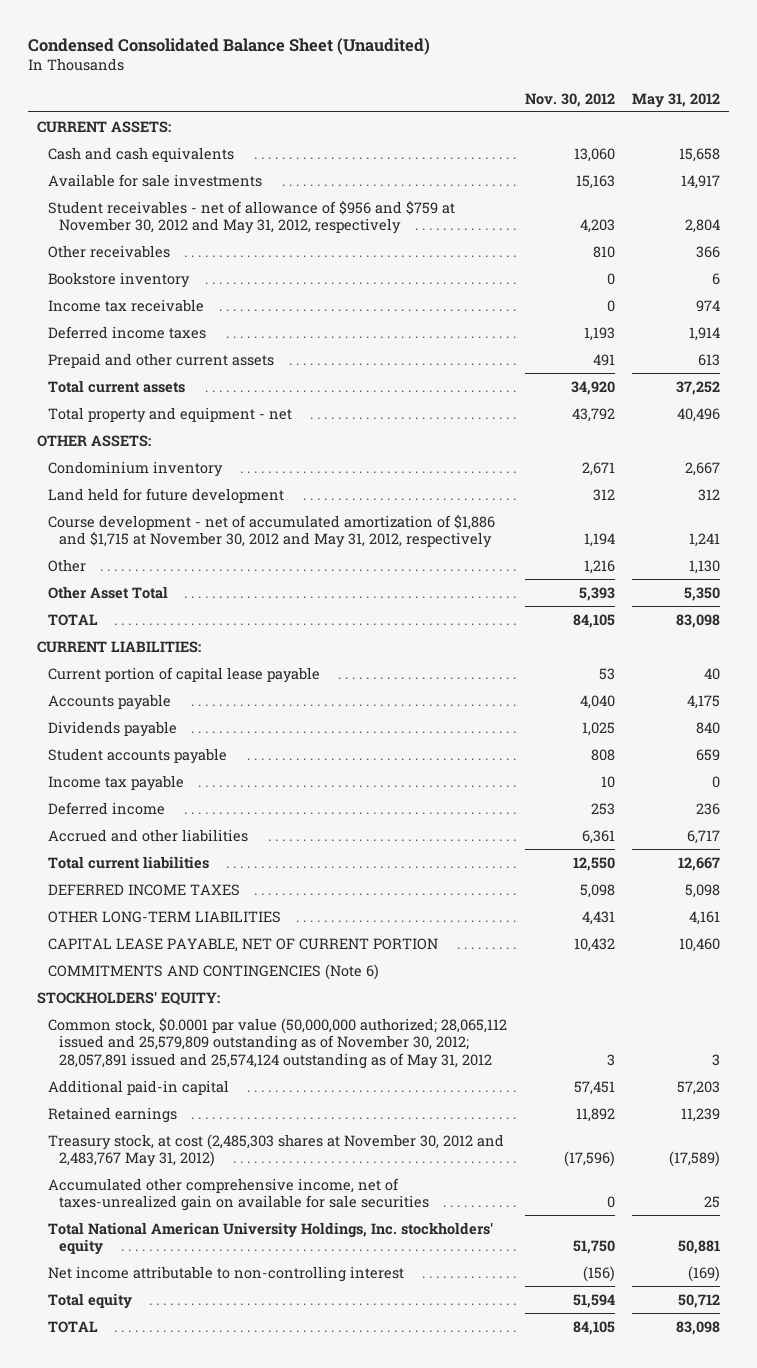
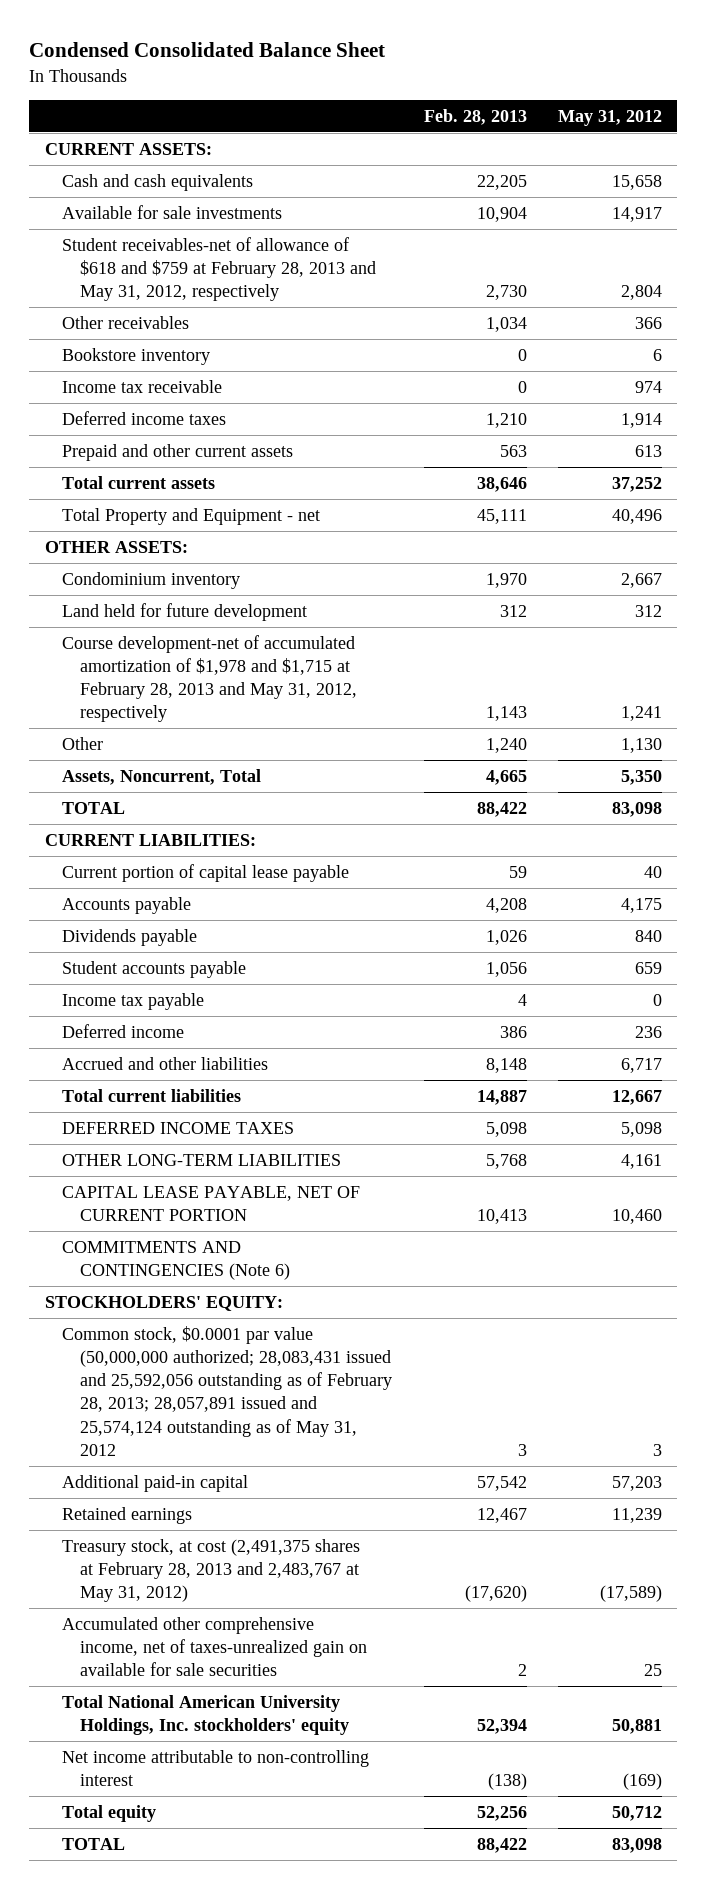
[28,37,431,55] Condensed Consolidated Balance Sheet (Unaudited) -> [28,42,385,58] Condensed Consolidated Balance Sheet
[524,92,615,107] Nov. 30, 2012 -> none
none -> [423,108,527,125] Feb. 28, 2013
[47,200,455,235] Student receivables - net of allowance of $956 and $759 at November 30, 2012 and May 31, 2012, respectively -> [62,236,377,302] Student receivables-net of allowance of $618 and $759 at February 28, 2013 and May 31, 2012, respectively
[47,406,292,423] Total property and equipment - net -> [62,507,321,525] Total Property and Equipment - net
[47,514,495,549] Course development - net of accumulated amortization of $1,886 and $1,715 at November 30, 2012 and May 31, 2012, respectively -> [62,634,358,723] Course development-net of accumulated amortization of $1,978 and $1,715 at February 28, 2013 and May 31, 2012, respectively
[47,585,168,599] Other Asset Total -> [62,768,262,785] Assets, Noncurrent, Total
[47,1017,507,1069] Common stock, $0.0001 par value (50,000,000 authorized; 28,065,112 issued and 25,579,809 outstanding as of November 30, 2012; 28,057,891 issued and 25,574,124 outstanding as of May 31, 2012 -> [62,1325,393,1456] Common stock, $0.0001 par value (50,000,000 authorized; 28,083,431 issued and 25,592,056 outstanding as of February 28, 2013; 28,057,891 issued and 25,574,124 outstanding as of May 31, 2012
[47,1133,504,1168] Treasury stock, at cost (2,485,303 shares at November 30, 2012 and 2,483,767 May 31, 2012) -> [62,1538,361,1603] Treasury stock, at cost (2,491,375 shares at February 28, 2013 and 2,483,767 at May 31, 2012)

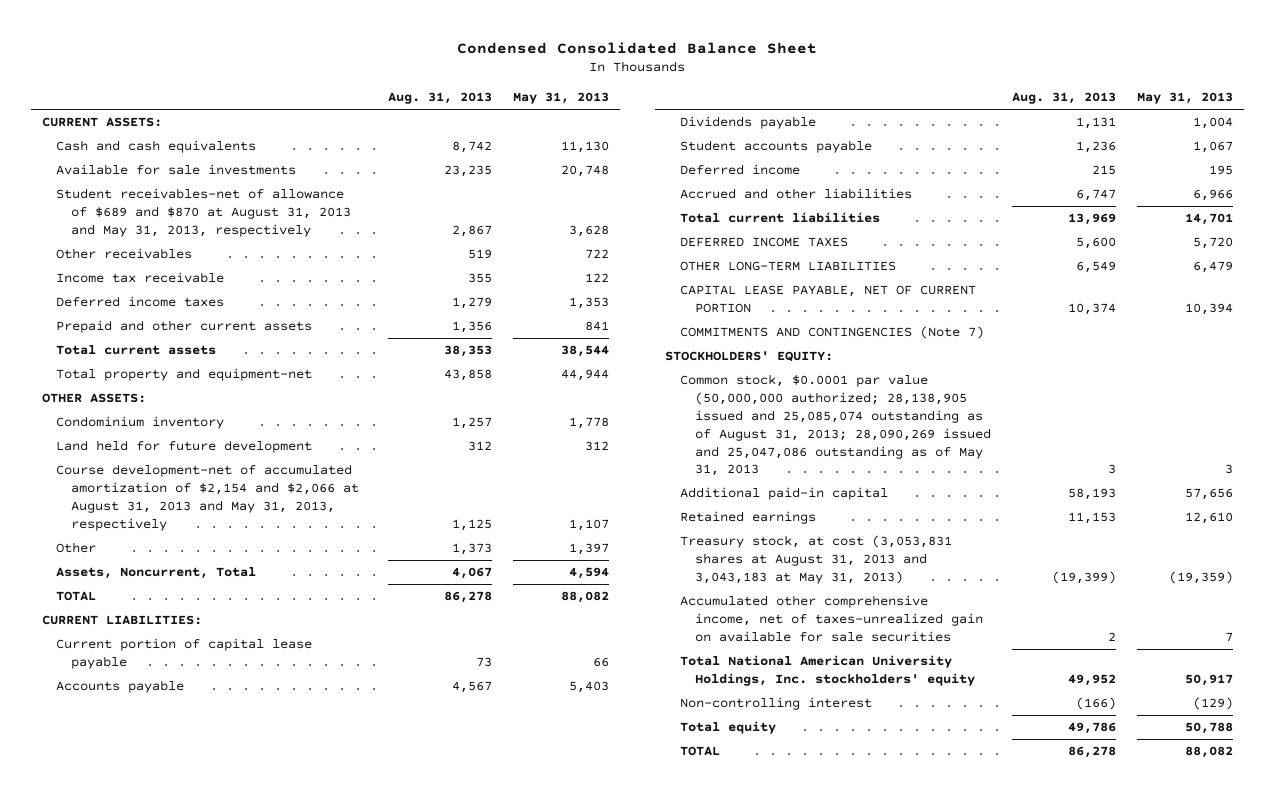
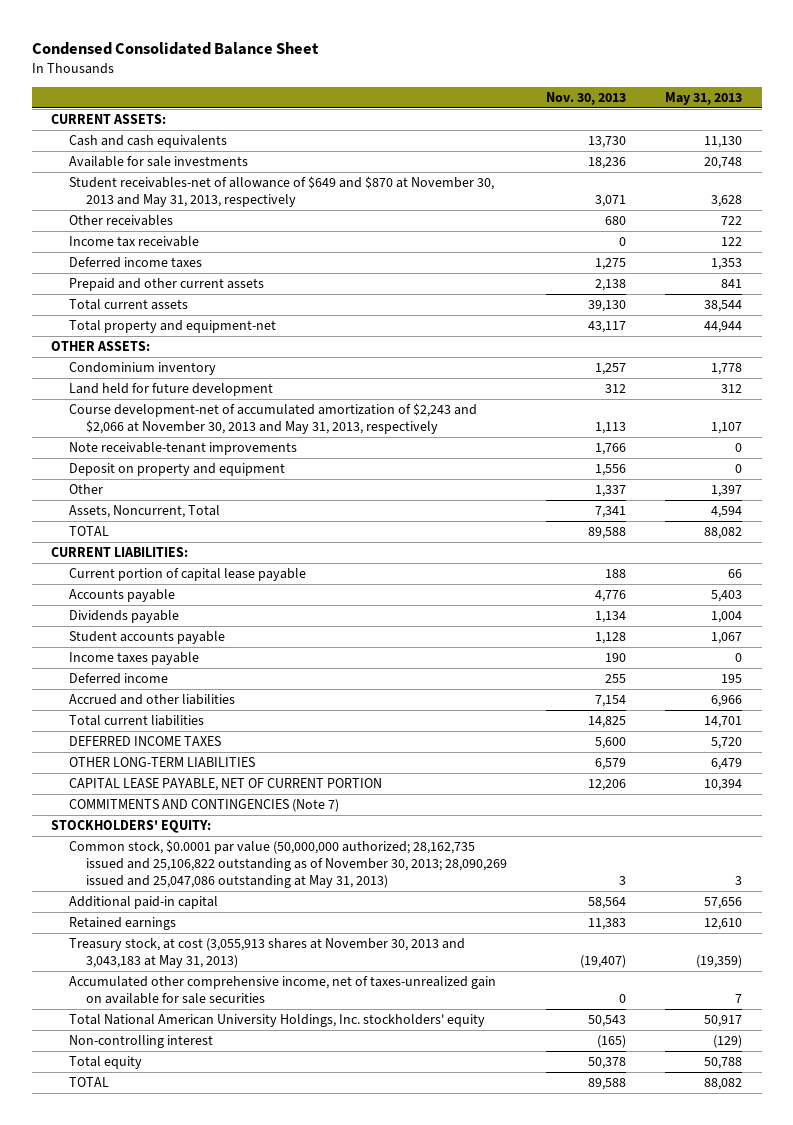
[388,92,493,105] Aug. 31, 2013 -> none
none -> [546,91,627,105] Nov. 30, 2013
[56,188,352,237] Student receivables-net of allowance of $689 and $870 at August 31, 2013 and May 31, 2013, respectively -> [68,176,494,208] Student receivables-net of allowance of $649 and $870 at November 30, 2013 and May 31, 2013, respectively
[56,464,360,531] Course development-net of accumulated amortization of $2,154 and $2,066 at August 31, 2013 and May 31, 2013, respectively -> [68,403,477,435] Course development-net of accumulated amortization of $2,243 and $2,066 at November 30, 2013 and May 31, 2013, respectively
none -> [68,442,297,456] Note receivable-tenant improvements
none -> [68,463,285,477] Deposit on property and equipment
none -> [68,652,199,666] Income taxes payable
[680,374,991,477] Common stock, $0.0001 par value (50,000,000 authorized; 28,138,905 issued and 25,085,074 outstanding as of August 31, 2013; 28,090,269 issued and 25,047,086 outstanding as of May 31, 2013 -> [68,840,507,889] Common stock, $0.0001 par value (50,000,000 authorized; 28,162,735 issued and 25,106,822 outstanding as of November 30, 2013; 28,090,269 issued and 25,047,086 outstanding at May 31, 2013)
[680,535,953,584] Treasury stock, at cost (3,053,831 shares at August 31, 2013 and 3,043,183 at May 31, 2013) -> [68,938,465,969] Treasury stock, at cost (3,055,913 shares at November 30, 2013 and 3,043,183 at May 31, 2013)

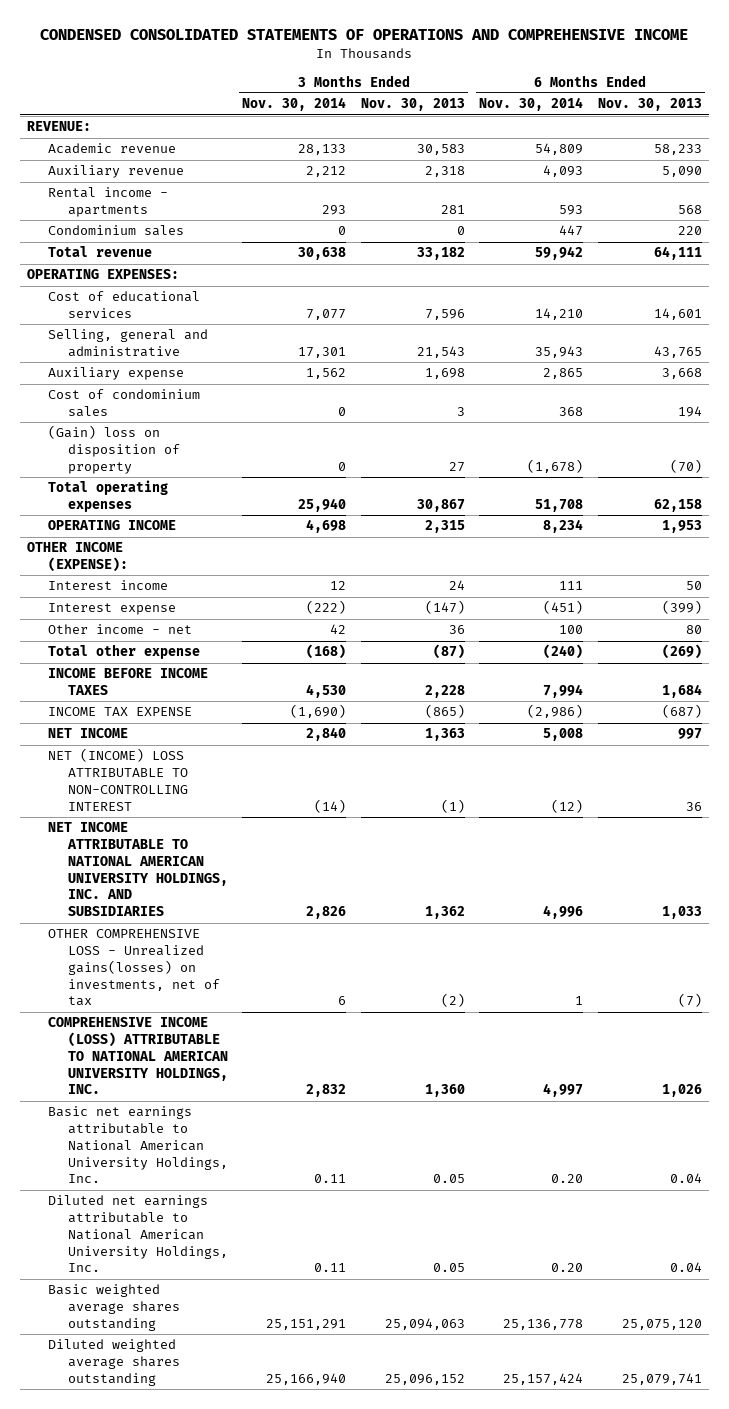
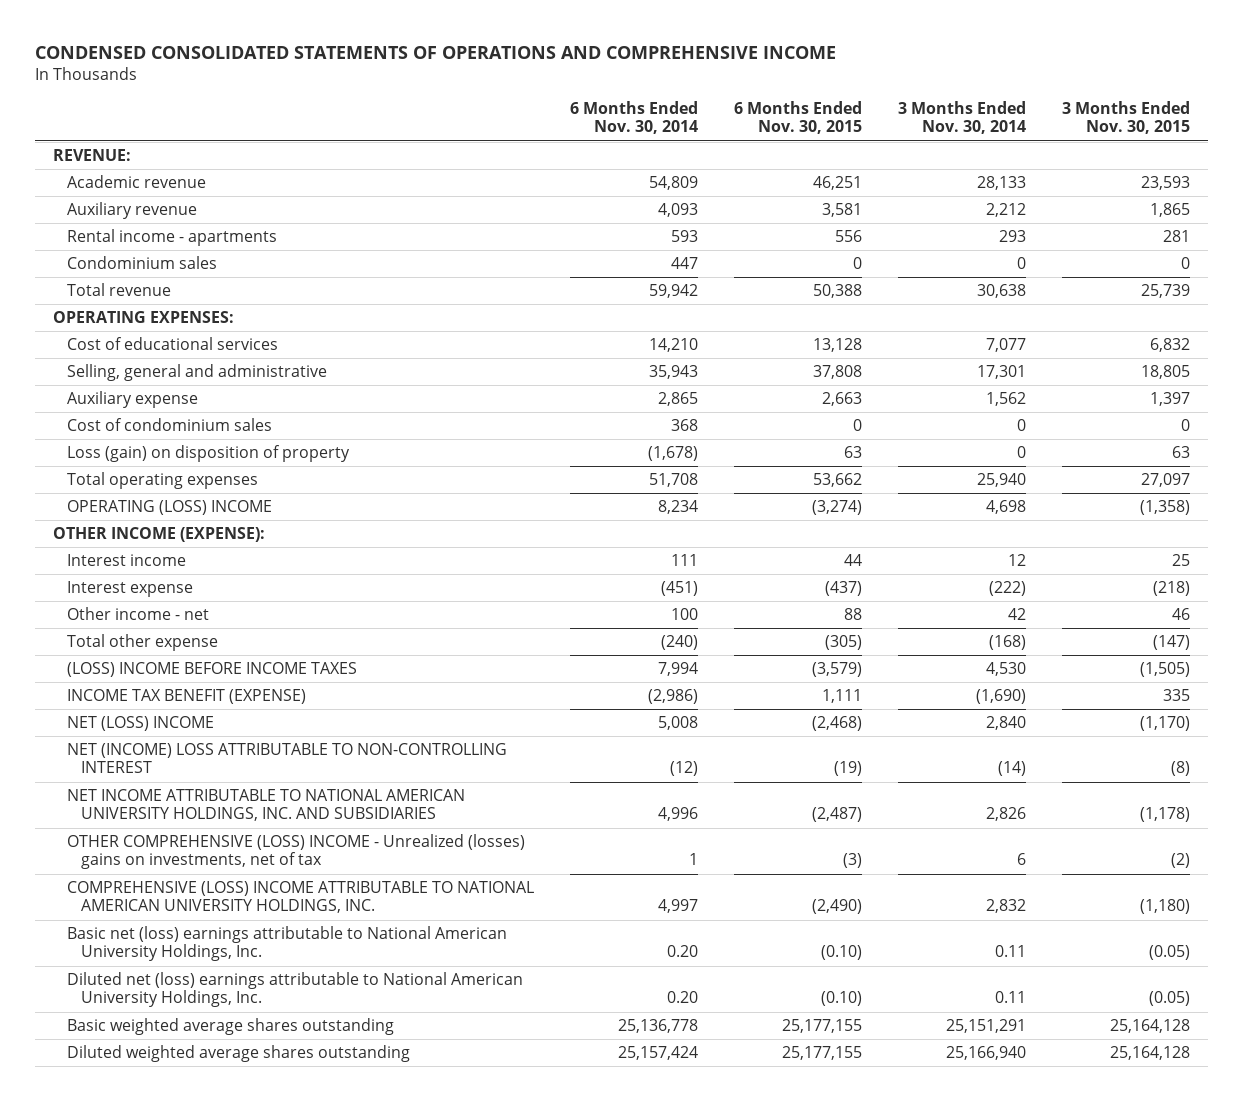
[360,98,465,112] Nov. 30, 2013 -> none
[597,98,702,112] Nov. 30, 2013 -> none
none -> [733,101,862,135] 6 Months Ended Nov. 30, 2015
none -> [1061,101,1190,135] 3 Months Ended Nov. 30, 2015
[47,425,180,474] (Gain) loss on disposition of property -> [67,445,351,463] Loss (gain) on disposition of property
[47,520,176,531] OPERATING INCOME -> [67,500,273,516] OPERATING (LOSS) INCOME
[47,668,208,696] INCOME BEFORE INCOME TAXES -> [67,662,358,678] (LOSS) INCOME BEFORE INCOME TAXES
[47,707,192,717] INCOME TAX EXPENSE -> [67,689,307,705] INCOME TAX BENEFIT (EXPENSE)
[47,728,128,739] NET INCOME -> [67,716,215,732] NET (LOSS) INCOME
[47,929,220,1007] OTHER COMPREHENSIVE LOSS - Unrealized gains(losses) on investments, net of tax -> [67,834,526,870] OTHER COMPREHENSIVE (LOSS) INCOME - Unrealized (losses) gains on investments, net of tax
[47,1017,228,1095] COMPREHENSIVE INCOME (LOSS) ATTRIBUTABLE TO NATIONAL AMERICAN UNIVERSITY HOLDINGS, INC. -> [67,881,535,914] COMPREHENSIVE (LOSS) INCOME ATTRIBUTABLE TO NATIONAL AMERICAN UNIVERSITY HOLDINGS, INC.
[47,1106,228,1184] Basic net earnings attributable to National American University Holdings, Inc. -> [67,926,508,962] Basic net (loss) earnings attributable to National American University Holdings, Inc.
[47,1195,228,1273] Diluted net earnings attributable to National American University Holdings, Inc. -> [67,972,524,1008] Diluted net (loss) earnings attributable to National American University Holdings, Inc.

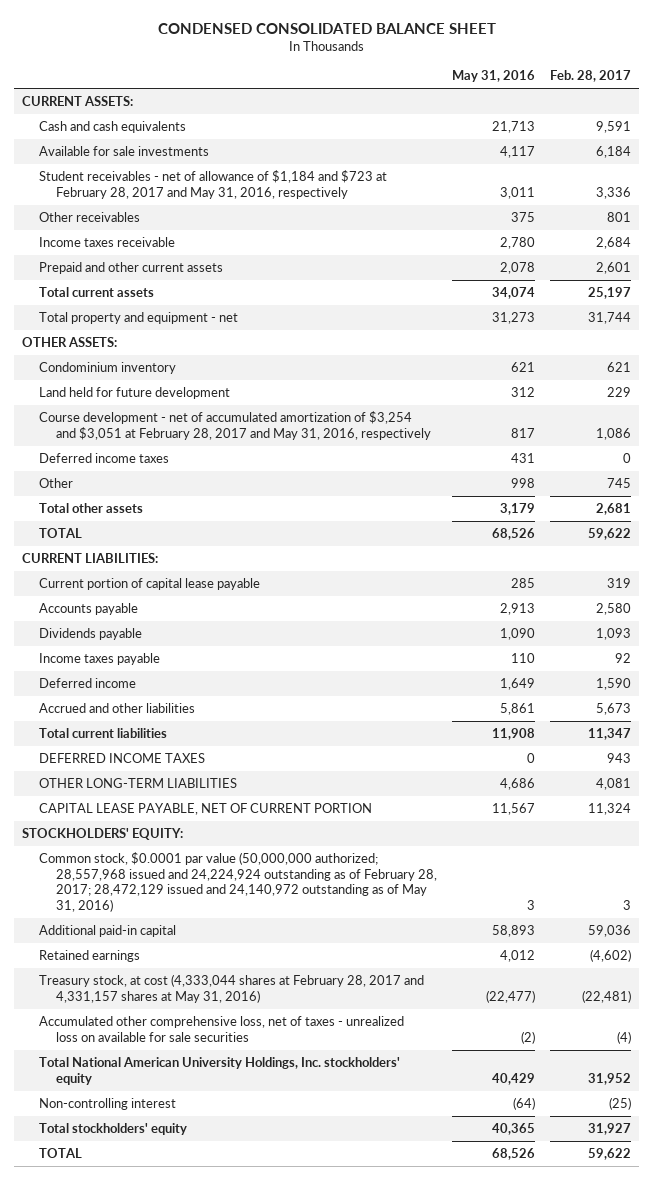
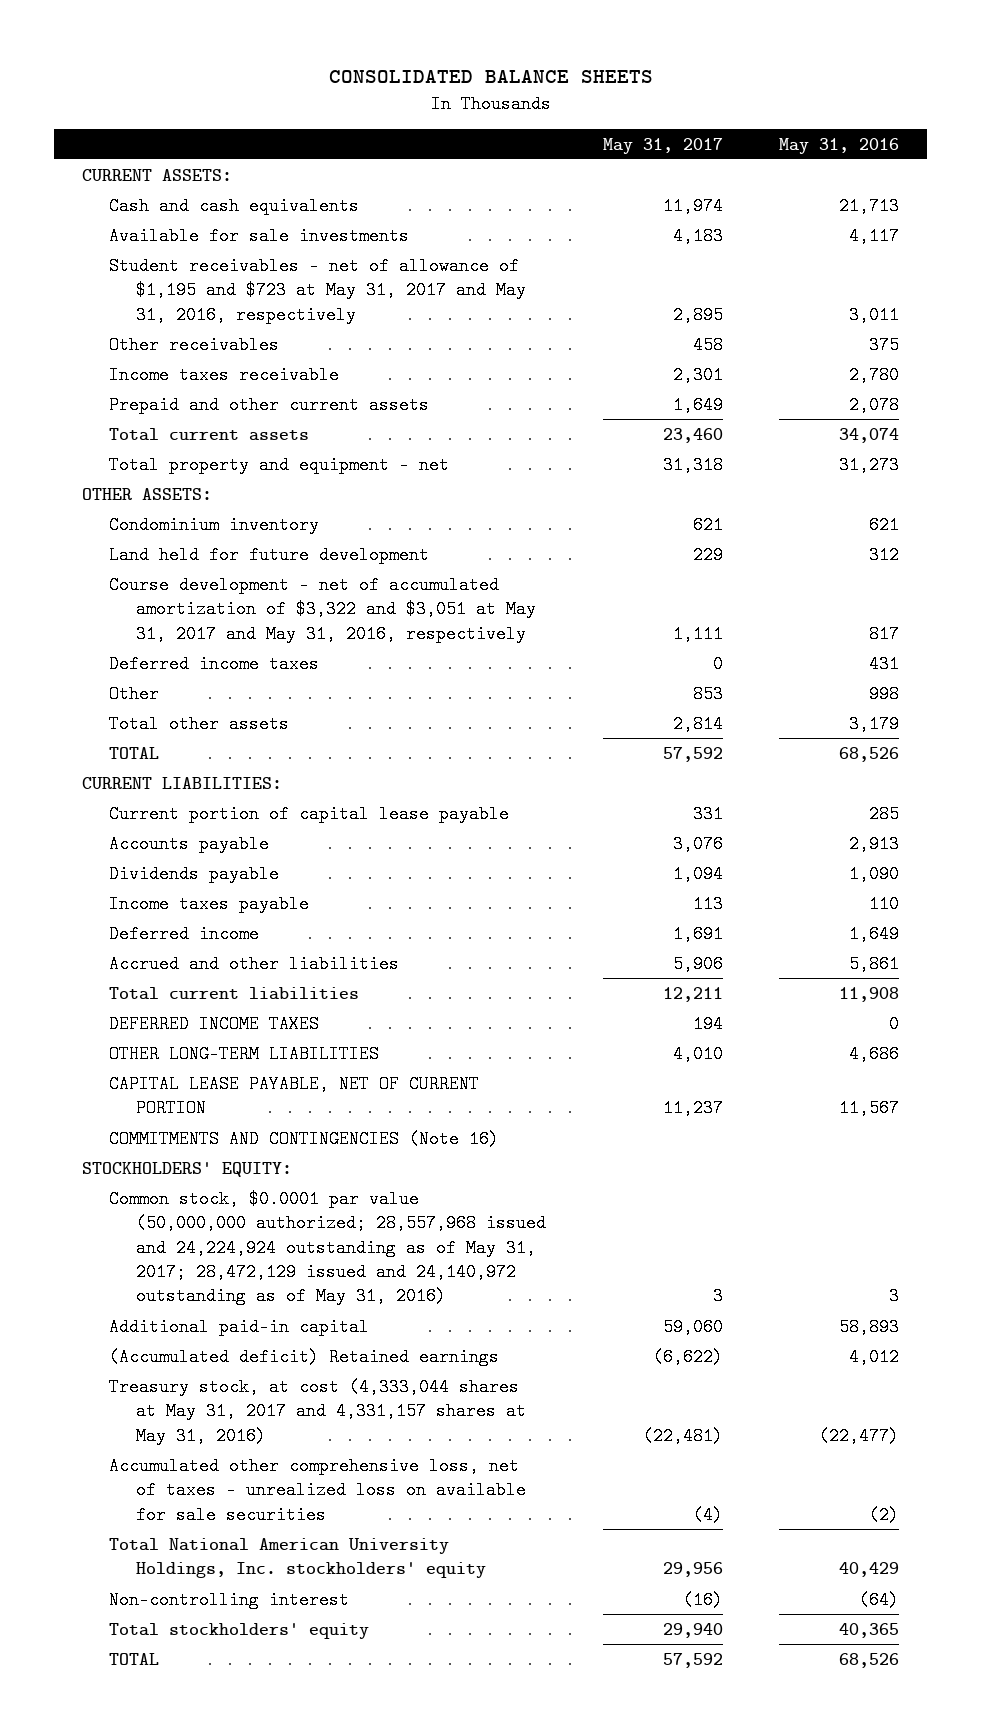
[157,22,496,34] CONDENSED CONSOLIDATED BALANCE SHEET -> [328,70,653,84] CONSOLIDATED BALANCE SHEETS
[550,70,632,83] Feb. 28, 2017 -> none
none -> [602,137,723,154] May 31, 2017
[38,170,387,199] Student receivables - net of allowance of $1,184 and $723 at February 28, 2017 and May 31, 2016, respectively -> [109,257,527,324] Student receivables - net of allowance of $1,195 and $723 at May 31, 2017 and May 31, 2016, respectively
[38,411,431,440] Course development - net of accumulated amortization of $3,254 and $3,051 at February 28, 2017 and May 31, 2016, respectively -> [109,576,537,643] Course development - net of accumulated amortization of $3,322 and $3,051 at May 31, 2017 and May 31, 2016, respectively
none -> [109,1130,500,1149] COMMITMENTS AND CONTINGENCIES (Note 16)
[38,852,437,912] Common stock, $0.0001 par value (50,000,000 authorized; 28,557,968 issued and 24,224,924 outstanding as of February 28, 2017; 28,472,129 issued and 24,140,972 outstanding as of May 31, 2016) -> [109,1190,547,1306] Common stock, $0.0001 par value (50,000,000 authorized; 28,557,968 issued and 24,224,924 outstanding as of May 31, 2017; 28,472,129 issued and 24,140,972 outstanding as of May 31, 2016)
[38,950,140,963] Retained earnings -> [109,1348,500,1367] (Accumulated deficit) Retained earnings
[38,974,424,1003] Treasury stock, at cost (4,333,044 shares at February 28, 2017 and 4,331,157 shares at May 31, 2016) -> [109,1378,527,1445] Treasury stock, at cost (4,333,044 shares at May 31, 2017 and 4,331,157 shares at May 31, 2016)

